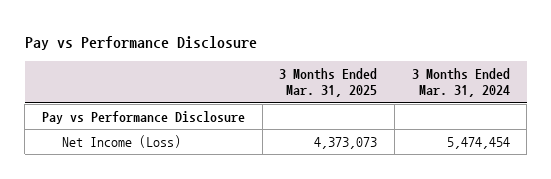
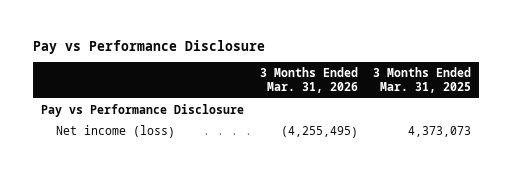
[411,67,510,98] 3 Months Ended Mar. 31, 2024 -> none
none -> [259,66,358,94] 3 Months Ended Mar. 31, 2026
[61,135,181,149] Net Income (Loss) -> [56,124,176,138] Net income (loss)

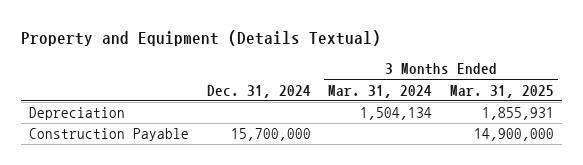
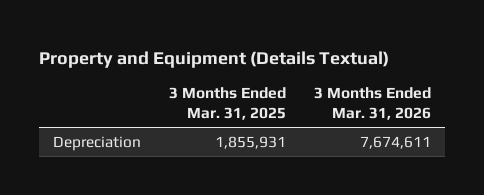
[206,84,311,98] Dec. 31, 2024 -> none
[328,84,433,98] Mar. 31, 2024 -> none
none -> [314,87,432,121] 3 Months Ended Mar. 31, 2026
[29,128,190,142] Construction Payable -> none

